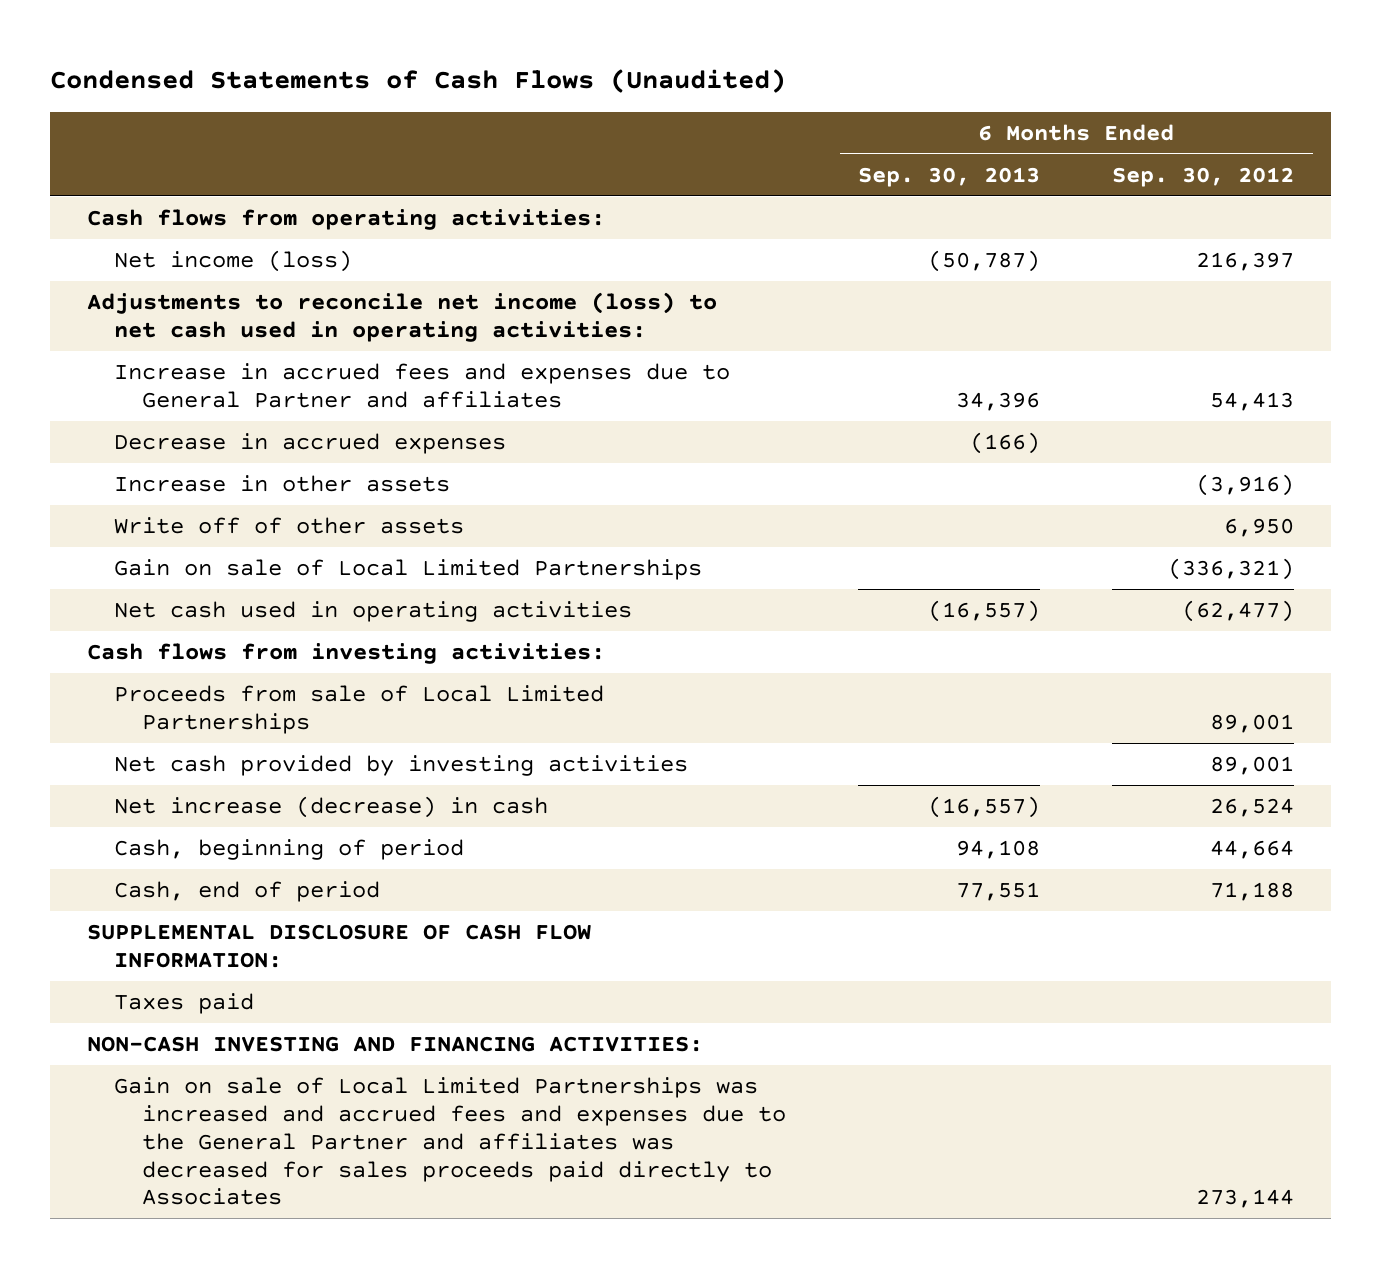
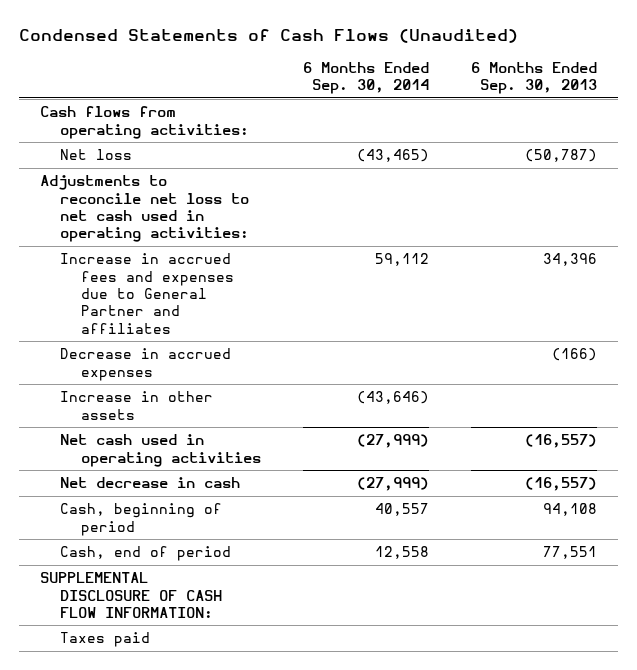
[1112,166,1295,187] Sep. 30, 2012 -> none
none -> [302,61,429,95] 6 Months Ended Sep. 30, 2014
[114,250,353,273] Net income (loss) -> [60,149,133,161] Net loss
[86,292,717,342] Adjustments to reconcile net income (loss) to net cash used in operating activities: -> [39,175,250,243] Adjustments to reconcile net loss to net cash used in operating activities:
[114,517,465,535] Write off of other assets -> none
[114,559,703,581] Gain on sale of Local Limited Partnerships -> none
[86,643,605,665] Cash flows from investing activities: -> none
[114,685,605,734] Proceeds from sale of Local Limited Partnerships -> none
[114,755,689,777] Net cash provided by investing activities -> none
[114,796,549,819] Net increase (decrease) in cash -> [60,477,241,489] Net decrease in cash
[86,1036,703,1053] NON-CASH INVESTING AND FINANCING ACTIVITIES: -> none
[114,1077,786,1206] Gain on sale of Local Limited Partnerships was increased and accrued fees and expenses due to the General Partner and affiliates was decreased for sales proceeds paid directly to Associates -> none

